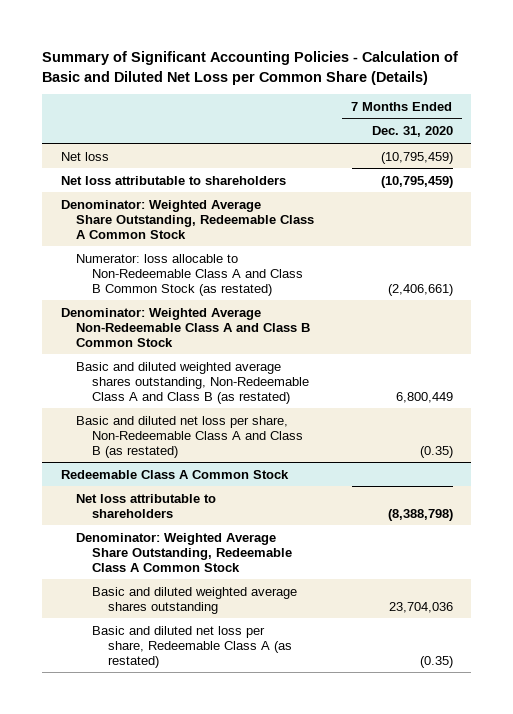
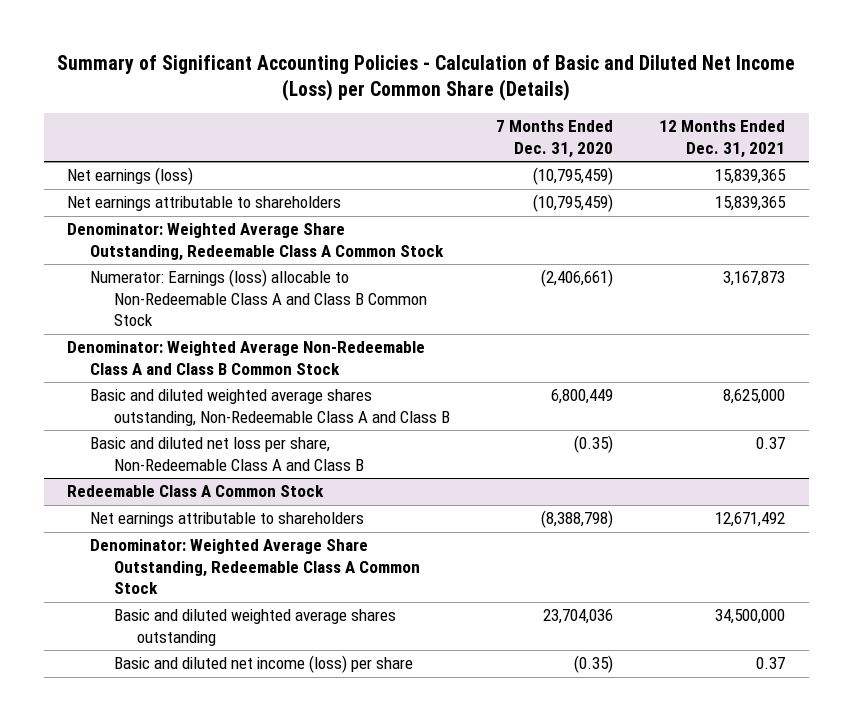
[41,50,458,85] Summary of Significant Accounting Policies - Calculation of Basic and Diluted Net Loss per Common Share (Details) -> [57,54,796,102] Summary of Significant Accounting Policies - Calculation of Basic and Diluted Net Income (Loss) per Common Share (Details)
none -> [659,120,786,158] 12 Months Ended Dec. 31, 2021
[60,151,109,161] Net loss -> [66,167,193,186] Net earnings (loss)
[60,175,286,185] Net loss attributable to shareholders -> [66,196,341,212] Net earnings attributable to shareholders
[76,253,304,296] Numerator: loss allocable to Non-Redeemable Class A and Class B Common Stock (as restated) -> [90,269,427,327] Numerator: Earnings (loss) allocable to Non-Redeemable Class A and Class B Common Stock
[76,361,310,404] Basic and diluted weighted average shares outstanding, Non-Redeemable Class A and Class B (as restated) -> [90,389,450,426] Basic and diluted weighted average shares outstanding, Non-Redeemable Class A and Class B
[76,415,304,458] Basic and diluted net loss per share, Non-Redeemable Class A and Class B (as restated) -> [90,437,364,471] Basic and diluted net loss per share, Non-Redeemable Class A and Class B
[76,493,217,518] Net loss attributable to shareholders -> [90,512,365,528] Net earnings attributable to shareholders
[92,625,293,668] Basic and diluted net loss per share, Redeemable Class A (as restated) -> [113,655,413,674] Basic and diluted net income (loss) per share

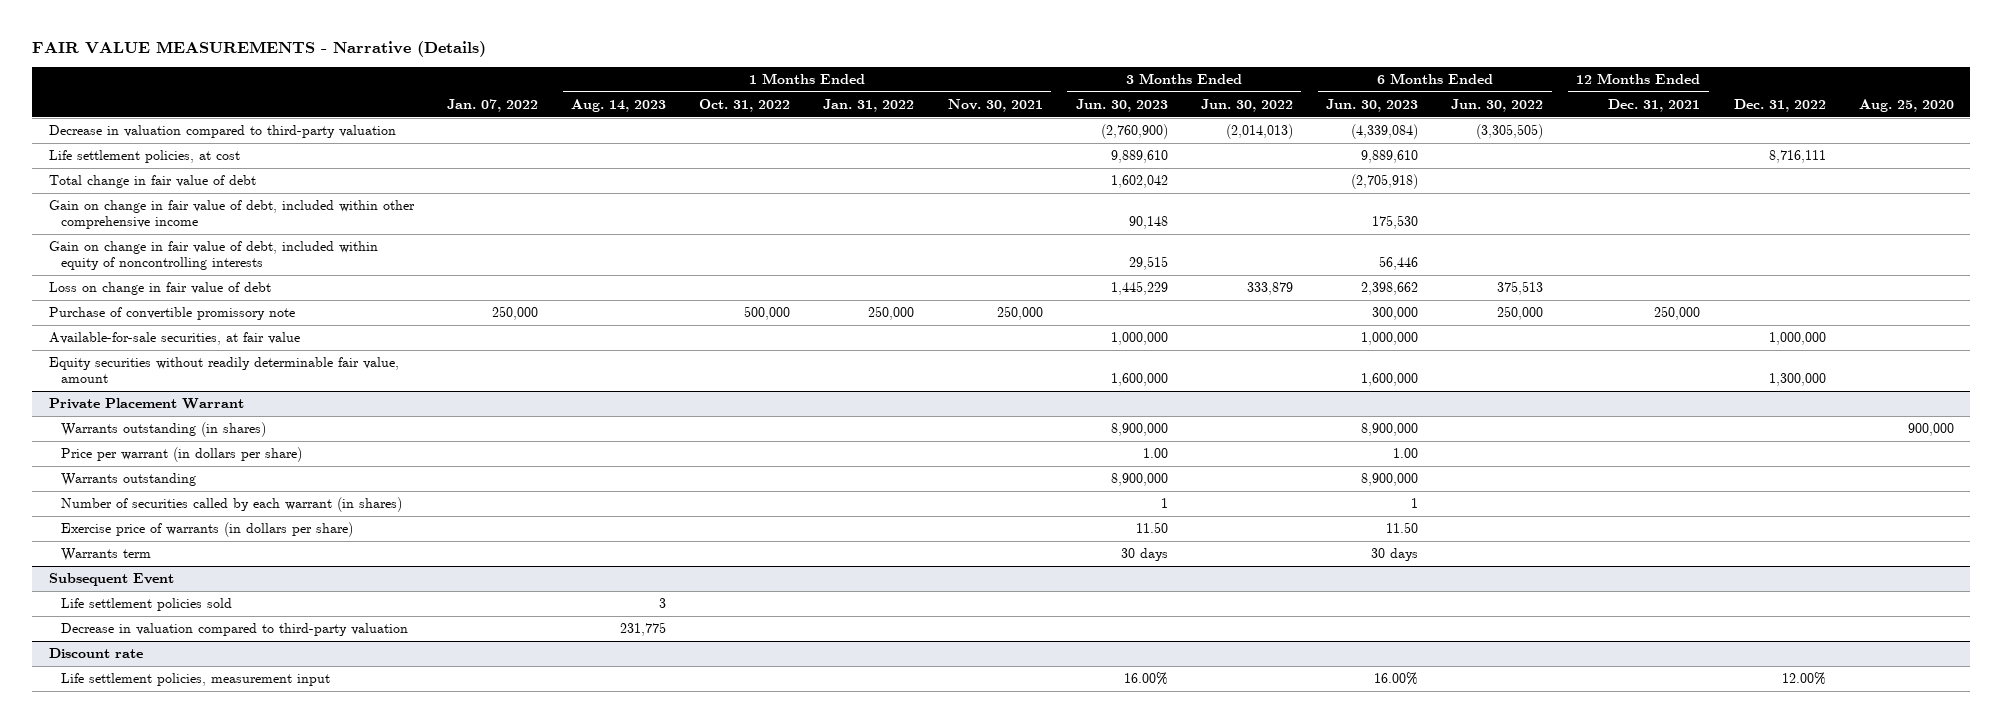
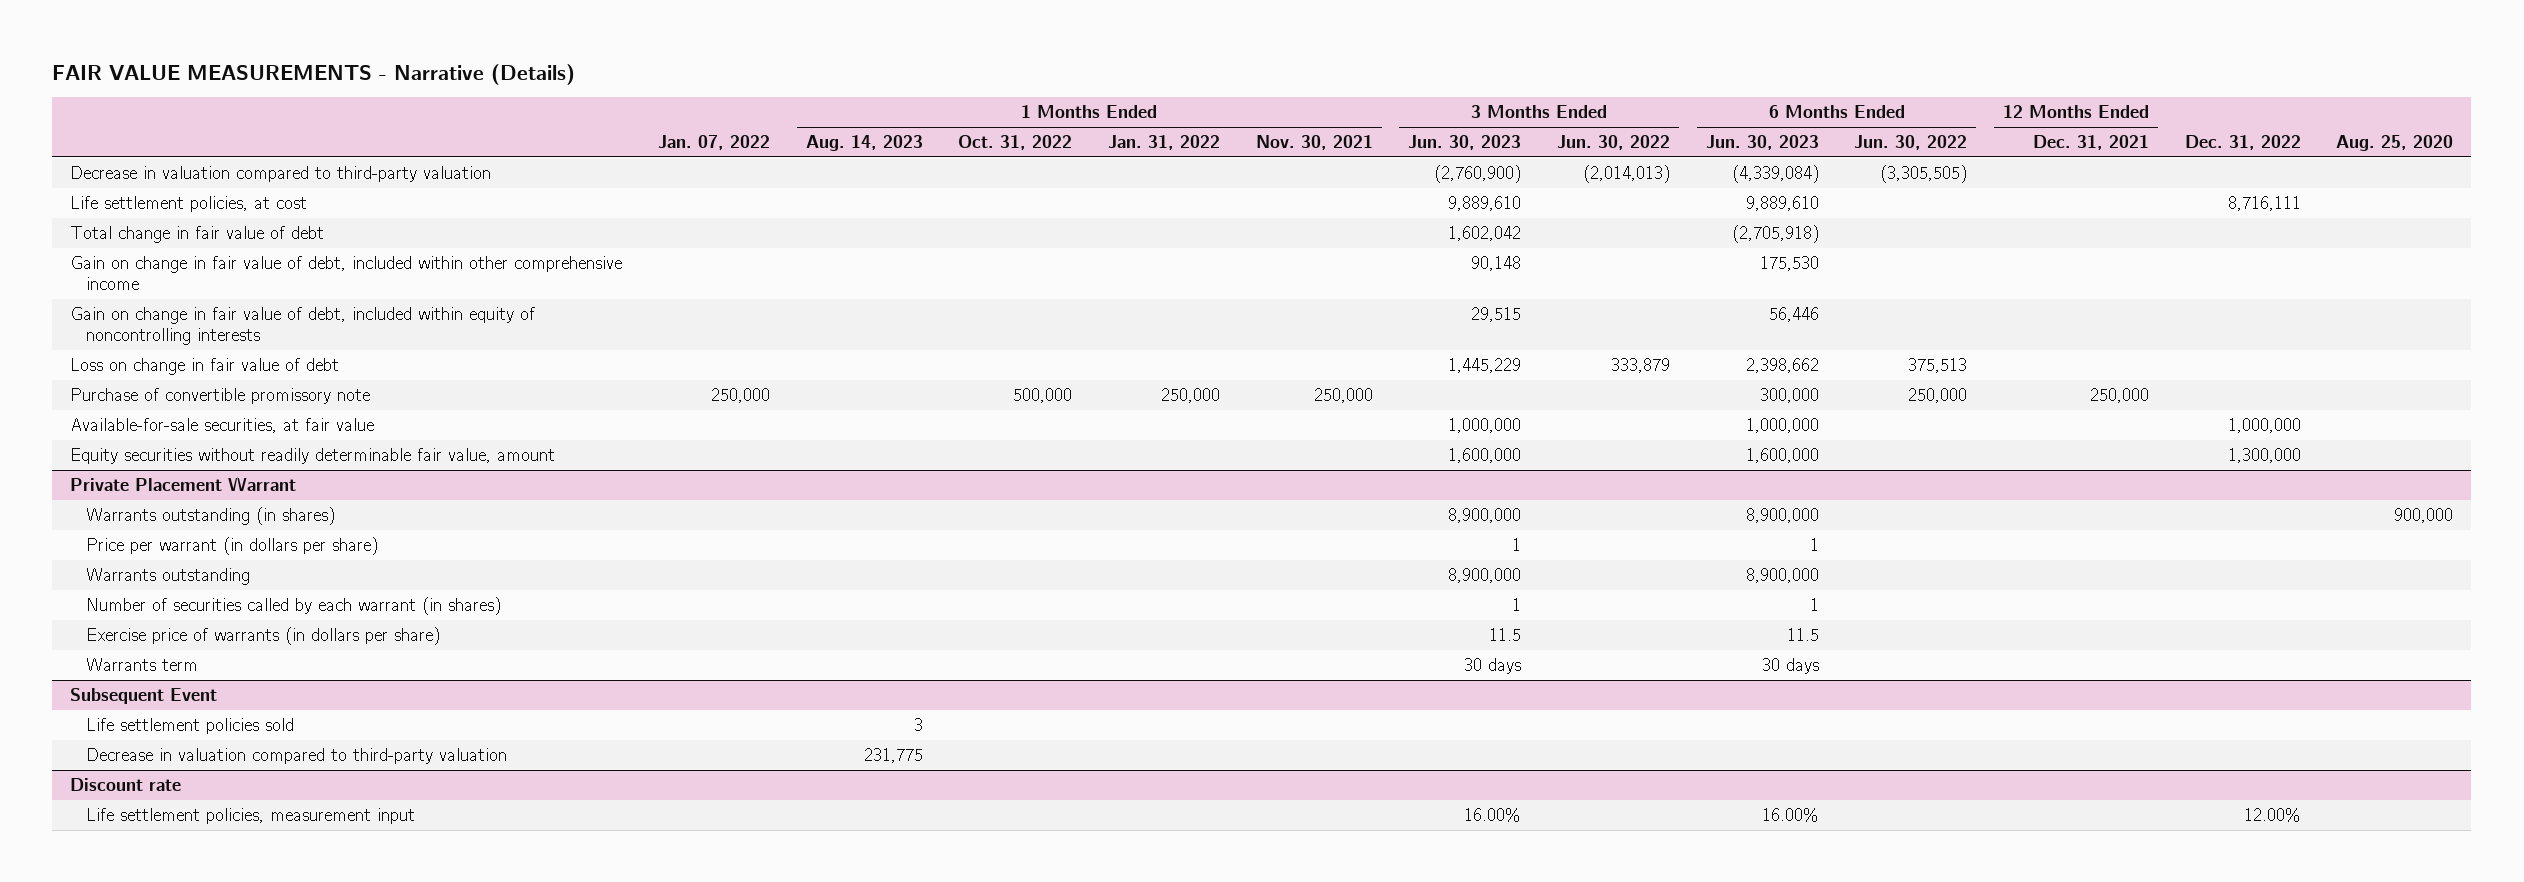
[1142,448,1168,459] 1.00 -> [1512,537,1522,551] 1
[1393,448,1419,459] 1.00 -> [1809,537,1819,551] 1
[1135,522,1168,534] 11.50 -> [1489,627,1522,641] 11.5
[1386,522,1419,534] 11.50 -> [1786,627,1819,641] 11.5

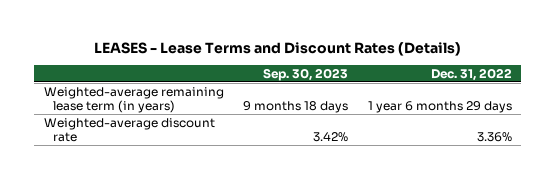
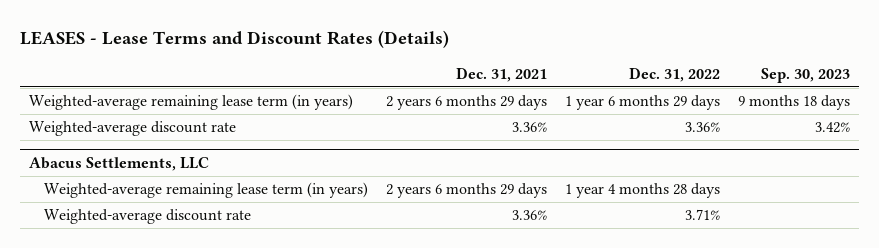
none -> [455,66,547,82] Dec. 31, 2021
none -> [28,157,209,172] Abacus Settlements, LLC
none -> [43,182,368,199] Weighted-average remaining lease term (in years)
none -> [43,209,251,225] Weighted-average discount rate

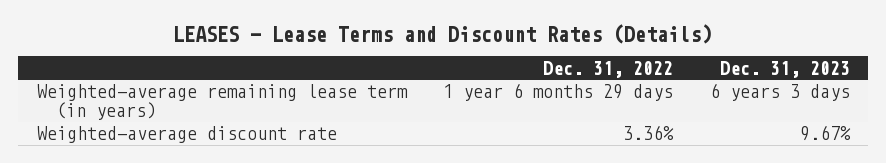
[455,66,547,82] Dec. 31, 2021 -> none
[761,67,851,83] Sep. 30, 2023 -> none
none -> [719,60,850,78] Dec. 31, 2023
[28,157,209,172] Abacus Settlements, LLC -> none
[43,182,368,199] Weighted-average remaining lease term (in years) -> none
[43,209,251,225] Weighted-average discount rate -> none

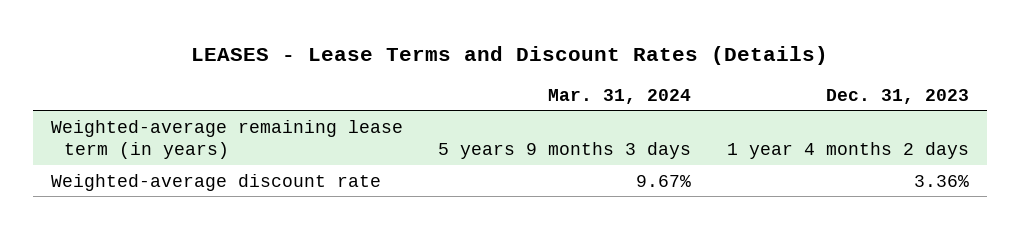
[543,60,674,78] Dec. 31, 2022 -> none
none -> [548,88,692,104] Mar. 31, 2024
[709,83,850,102] 6 years 3 days -> [726,142,969,160] 1 year 4 months 2 days
[799,125,851,142] 9.67% -> [913,174,969,187] 3.36%

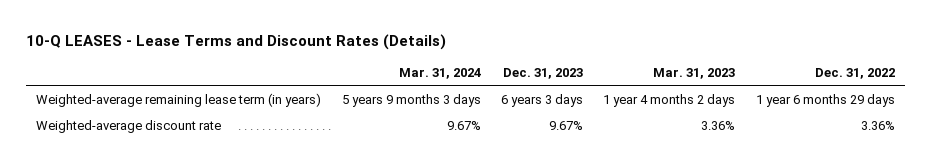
[190,46,828,66] LEASES - Lease Terms and Discount Rates (Details) -> [25,34,446,51] 10-Q LEASES - Lease Terms and Discount Rates (Details)
none -> [653,67,736,79] Mar. 31, 2023
none -> [814,67,895,79] Dec. 31, 2022
[726,142,969,160] 1 year 4 months 2 days -> [500,93,583,107] 6 years 3 days
[913,174,969,187] 3.36% -> [548,120,583,130] 9.67%

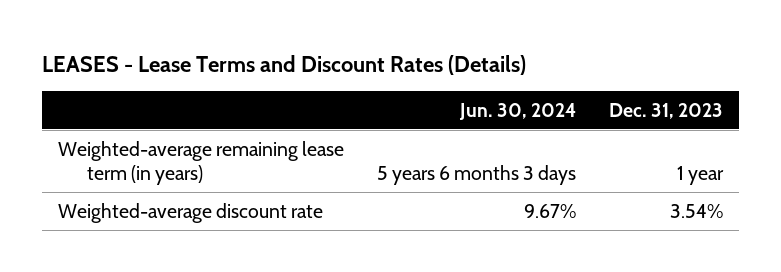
[25,34,446,51] 10-Q LEASES - Lease Terms and Discount Rates (Details) -> [41,54,526,75] LEASES - Lease Terms and Discount Rates (Details)
[398,67,481,79] Mar. 31, 2024 -> none
[653,67,736,79] Mar. 31, 2023 -> none
[814,67,895,79] Dec. 31, 2022 -> none
none -> [459,102,577,120] Jun. 30, 2024
[500,93,583,107] 6 years 3 days -> [676,165,724,185] 1 year
[548,120,583,130] 9.67% -> [669,203,723,218] 3.54%

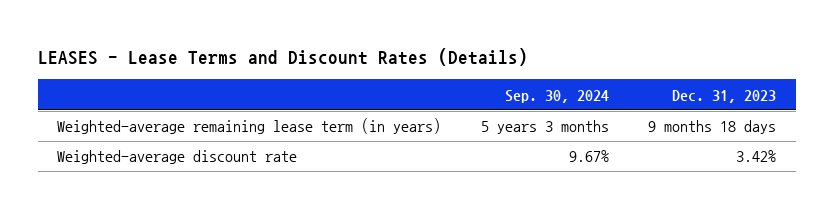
[459,102,577,120] Jun. 30, 2024 -> none
none -> [504,89,609,103] Sep. 30, 2024
[676,165,724,185] 1 year -> [648,120,777,135] 9 months 18 days
[669,203,723,218] 3.54% -> [736,150,777,163] 3.42%

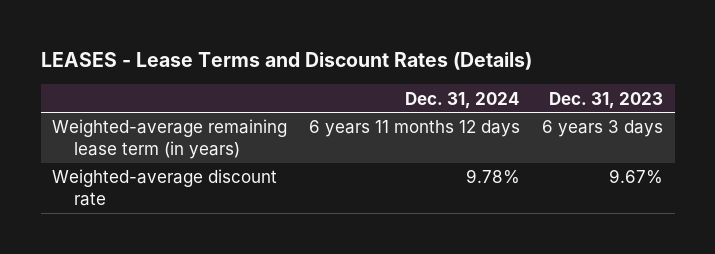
[504,89,609,103] Sep. 30, 2024 -> none
none -> [405,91,521,109] Dec. 31, 2024
[648,120,777,135] 9 months 18 days -> [542,120,664,138] 6 years 3 days
[736,150,777,163] 3.42% -> [609,169,664,185] 9.67%

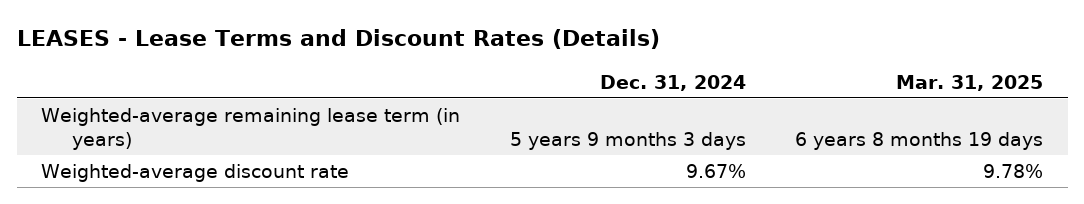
[549,91,664,109] Dec. 31, 2023 -> none
none -> [895,74,1043,91] Mar. 31, 2025
[309,120,521,138] 6 years 11 months 12 days -> [509,132,746,151] 5 years 9 months 3 days
[466,169,521,185] 9.78% -> [685,164,746,179] 9.67%

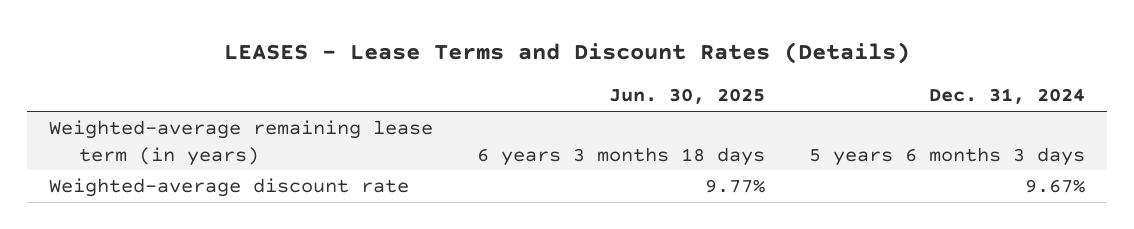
[895,74,1043,91] Mar. 31, 2025 -> none
none -> [608,88,765,105] Jun. 30, 2025
[509,132,746,151] 5 years 9 months 3 days -> [809,146,1086,166] 5 years 6 months 3 days

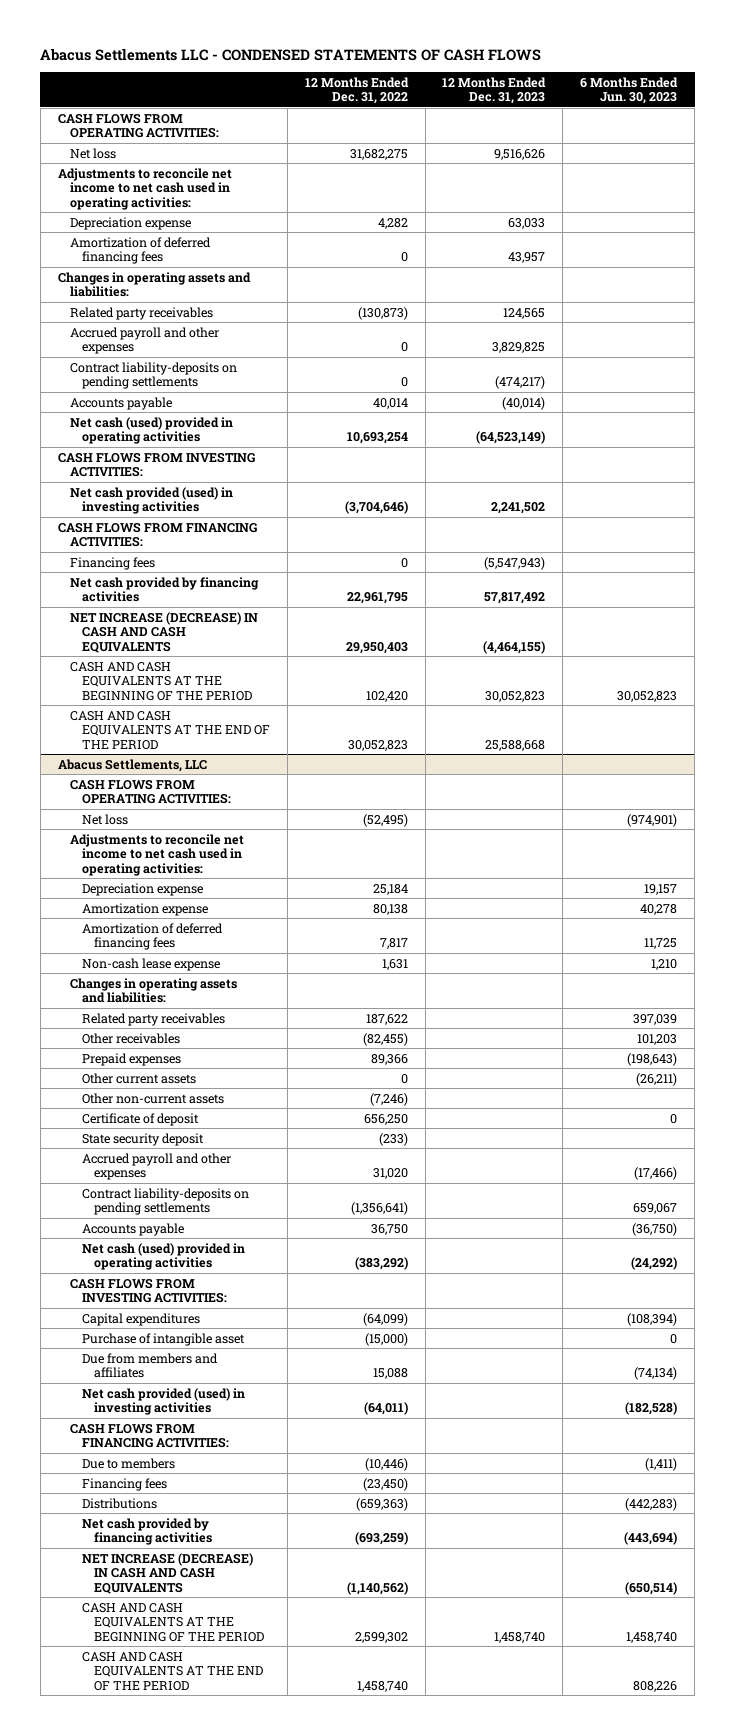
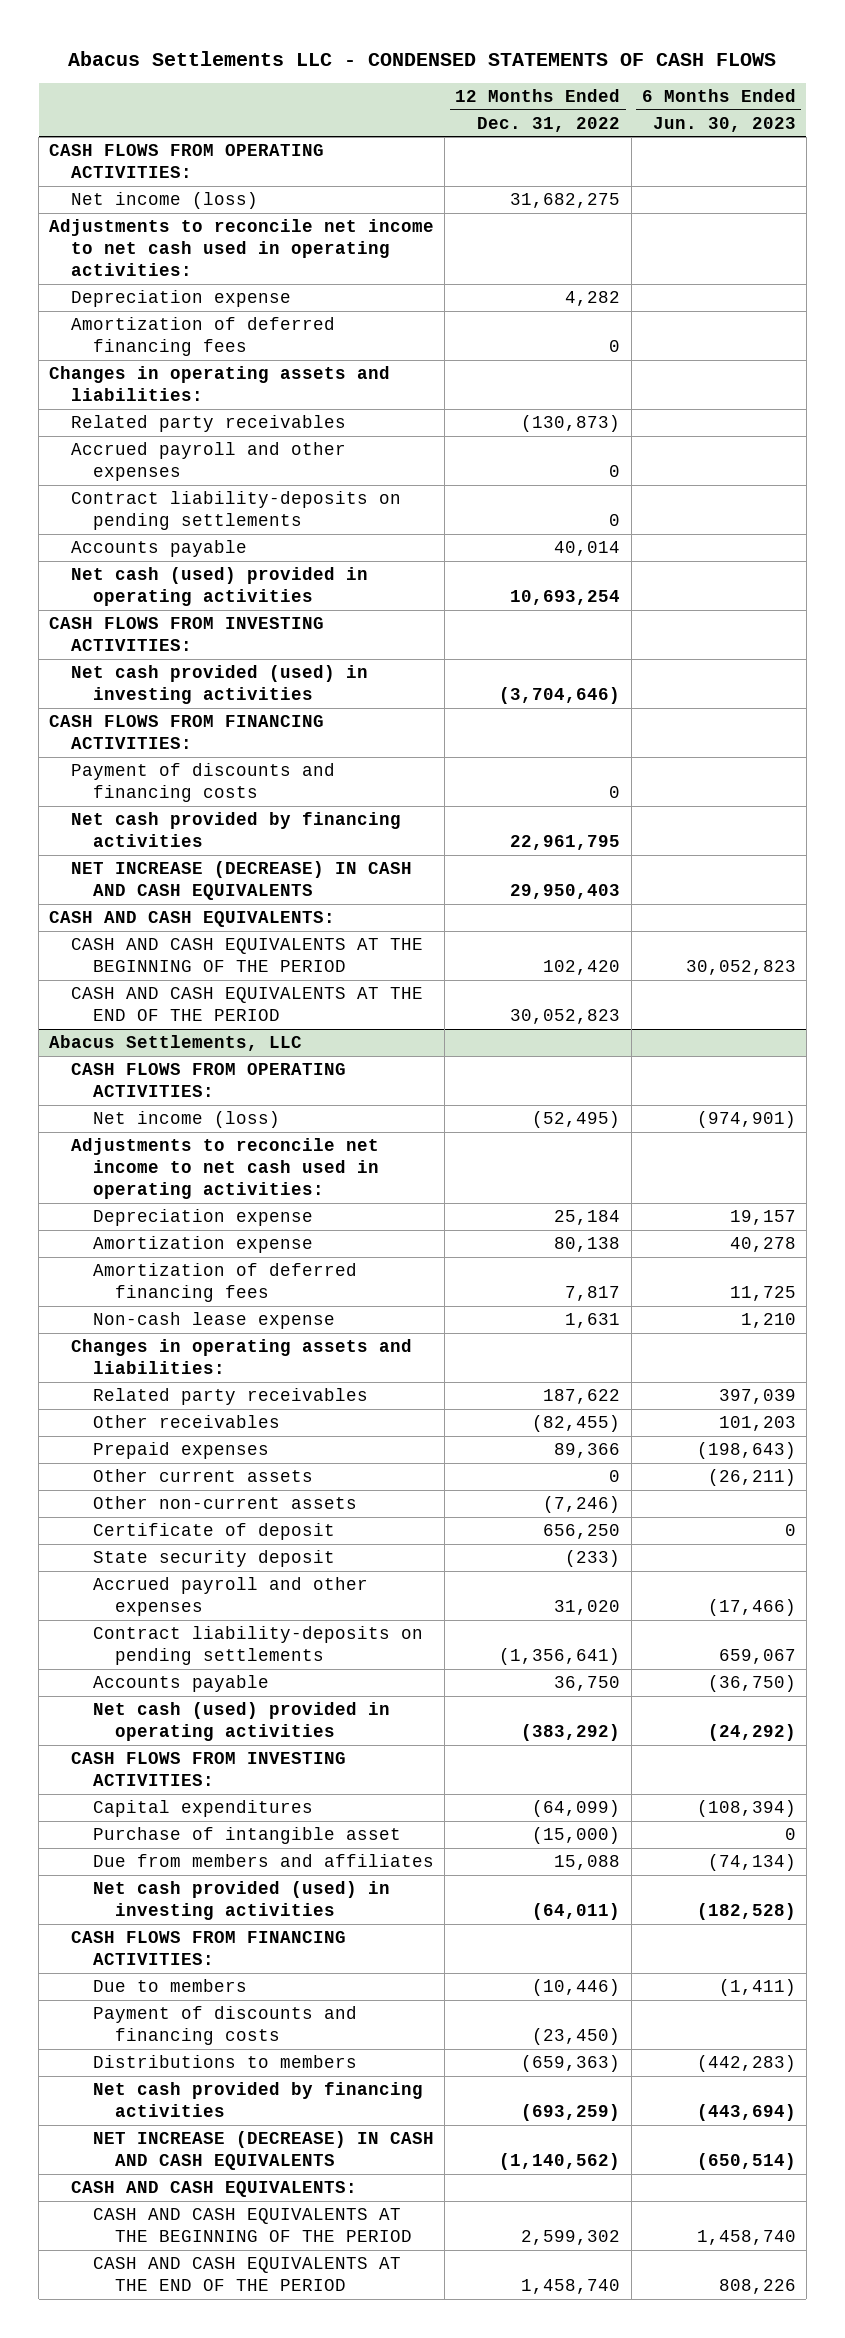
[442,76,547,105] 12 Months Ended Dec. 31, 2023 -> none
[69,147,116,159] Net loss -> [71,192,259,210] Net income (loss)
[69,556,155,570] Financing fees -> [71,763,336,803] Payment of discounts and financing costs
none -> [49,911,336,928] CASH AND CASH EQUIVALENTS:
[81,813,128,825] Net loss -> [93,1111,281,1129] Net income (loss)
[81,1477,167,1491] Financing fees -> [93,2006,358,2046] Payment of discounts and financing costs
[81,1497,157,1509] Distributions -> [93,2055,358,2069] Distributions to members
none -> [71,2181,358,2198] CASH AND CASH EQUIVALENTS:

